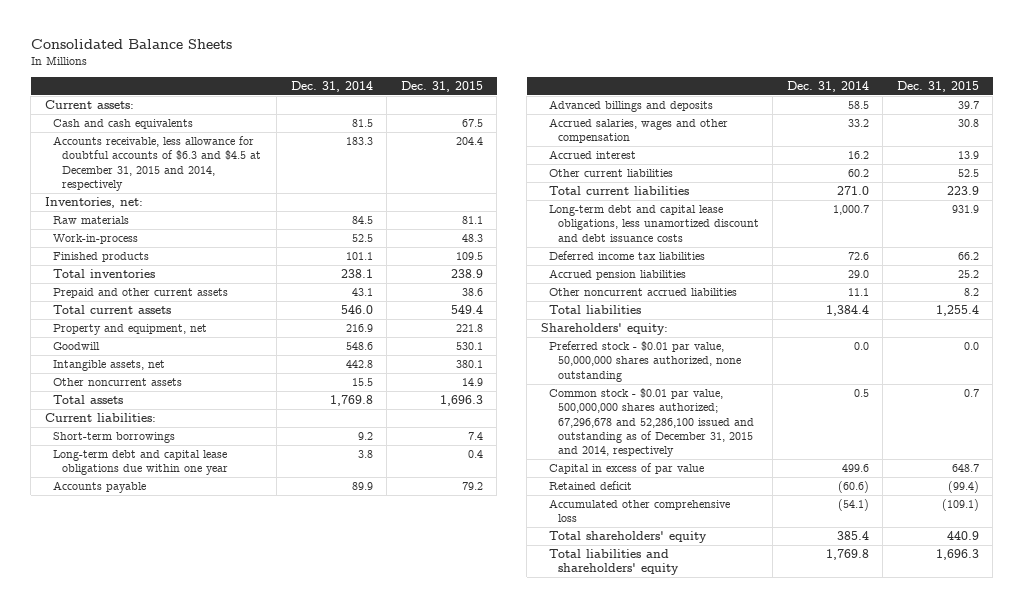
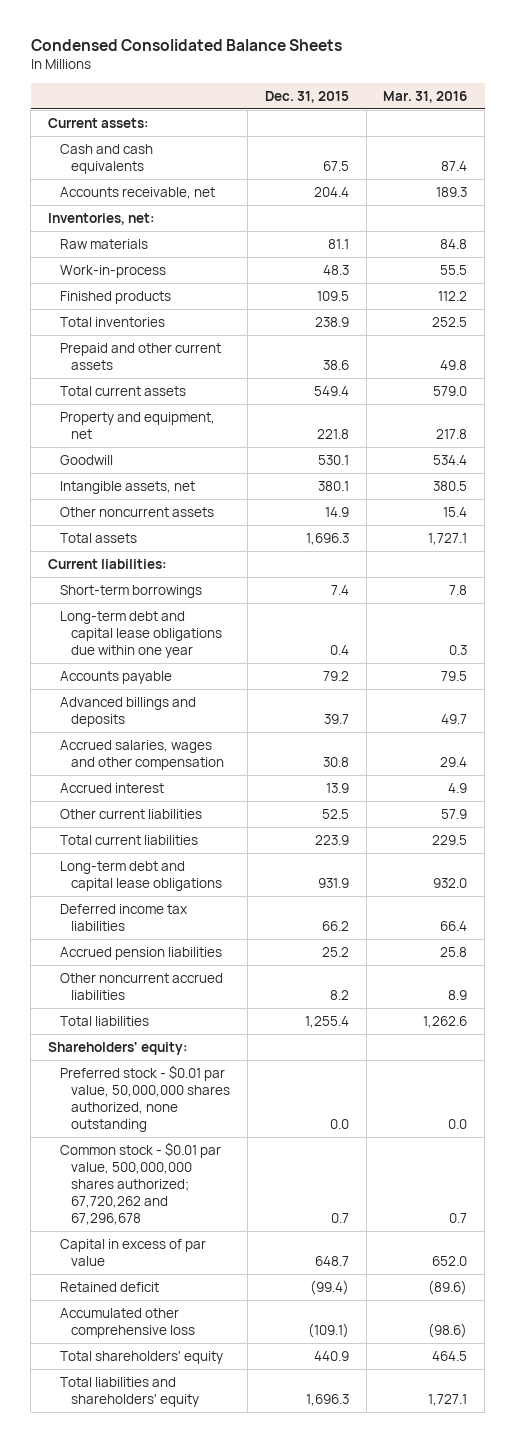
[30,38,232,49] Consolidated Balance Sheets -> [30,39,342,52] Condensed Consolidated Balance Sheets
[290,80,373,92] Dec. 31, 2014 -> none
none -> [383,90,468,103] Mar. 31, 2016
[53,136,261,191] Accounts receivable, less allowance for doubtful accounts of $6.3 and $4.5 at December 31, 2015 and 2014, respectively -> [59,186,215,199] Accounts receivable, net
[549,205,759,242] Long-term debt and capital lease obligations, less unamortized discount and debt issuance costs -> [59,860,223,891] Long-term debt and capital lease obligations
[549,388,754,458] Common stock - $0.01 par value, 500,000,000 shares authorized; 67,296,678 and 52,286,100 issued and outstanding as of December 31, 2015 and 2014, respectively -> [59,1141,221,1225] Common stock - $0.01 par value, 500,000,000 shares authorized; 67,720,262 and 67,296,678

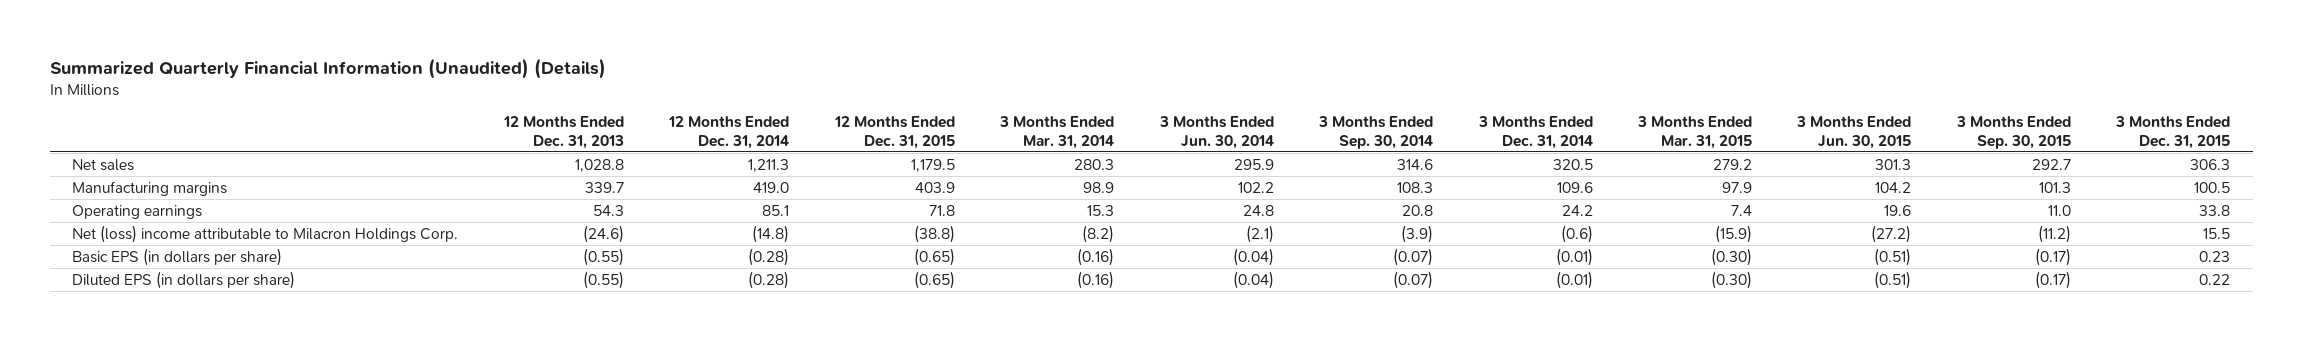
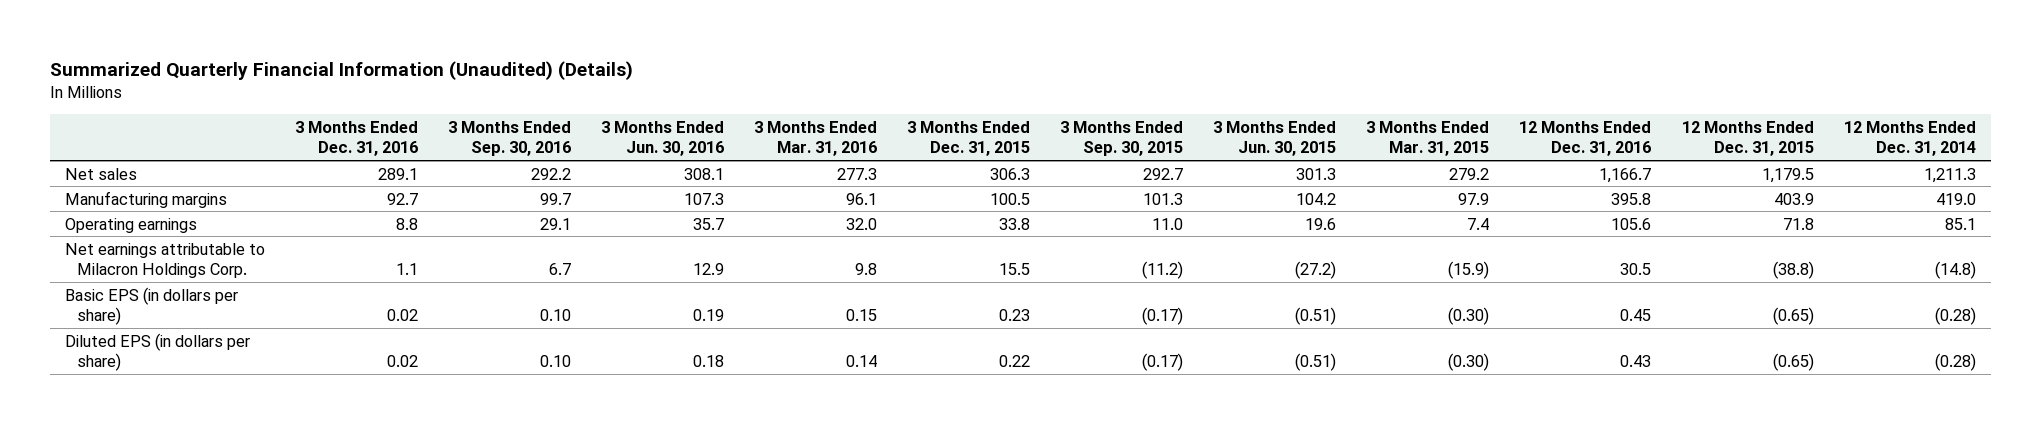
[502,116,624,149] 12 Months Ended Dec. 31, 2013 -> none
[999,116,1115,149] 3 Months Ended Mar. 31, 2014 -> none
[1158,116,1274,149] 3 Months Ended Jun. 30, 2014 -> none
[1318,116,1434,149] 3 Months Ended Sep. 30, 2014 -> none
[1477,116,1593,149] 3 Months Ended Dec. 31, 2014 -> none
none -> [295,120,419,157] 3 Months Ended Dec. 31, 2016
none -> [448,120,572,157] 3 Months Ended Sep. 30, 2016
none -> [601,120,725,157] 3 Months Ended Jun. 30, 2016
none -> [754,120,878,157] 3 Months Ended Mar. 31, 2016
none -> [1519,120,1652,157] 12 Months Ended Dec. 31, 2016
[72,224,459,243] Net (loss) income attributable to Milacron Holdings Corp. -> [65,242,266,278] Net earnings attributable to Milacron Holdings Corp.

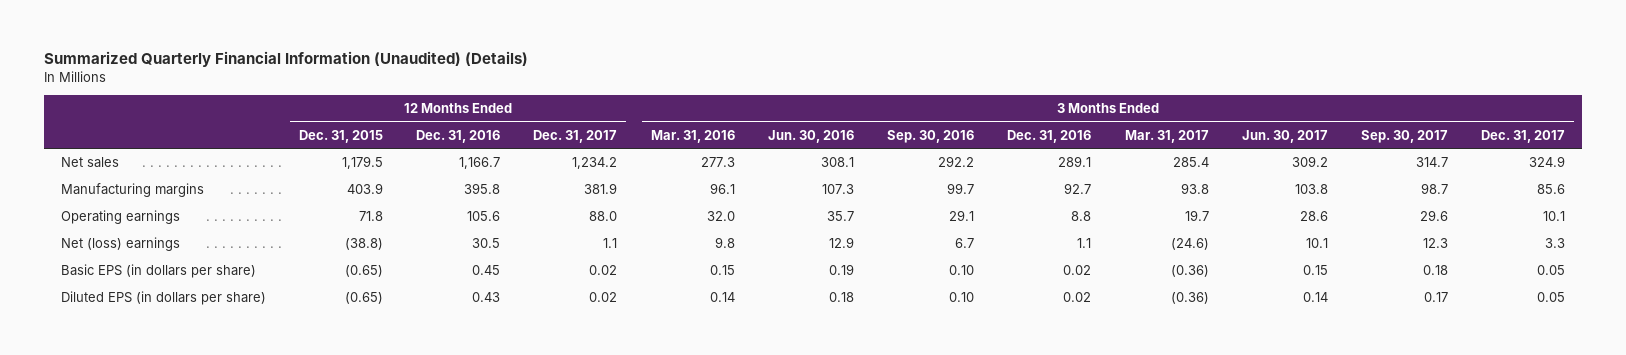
[907,120,1031,157] 3 Months Ended Dec. 31, 2015 -> none
[1060,120,1184,157] 3 Months Ended Sep. 30, 2015 -> none
[1213,120,1337,157] 3 Months Ended Jun. 30, 2015 -> none
[1366,120,1490,157] 3 Months Ended Mar. 31, 2015 -> none
[1843,120,1976,157] 12 Months Ended Dec. 31, 2014 -> none
none -> [533,129,618,143] Dec. 31, 2017
none -> [1124,129,1209,143] Mar. 31, 2017
none -> [1241,129,1328,143] Jun. 30, 2017
none -> [1361,129,1449,143] Sep. 30, 2017
none -> [1481,129,1566,143] Dec. 31, 2017
[65,242,266,278] Net earnings attributable to Milacron Holdings Corp. -> [60,237,180,252] Net (loss) earnings

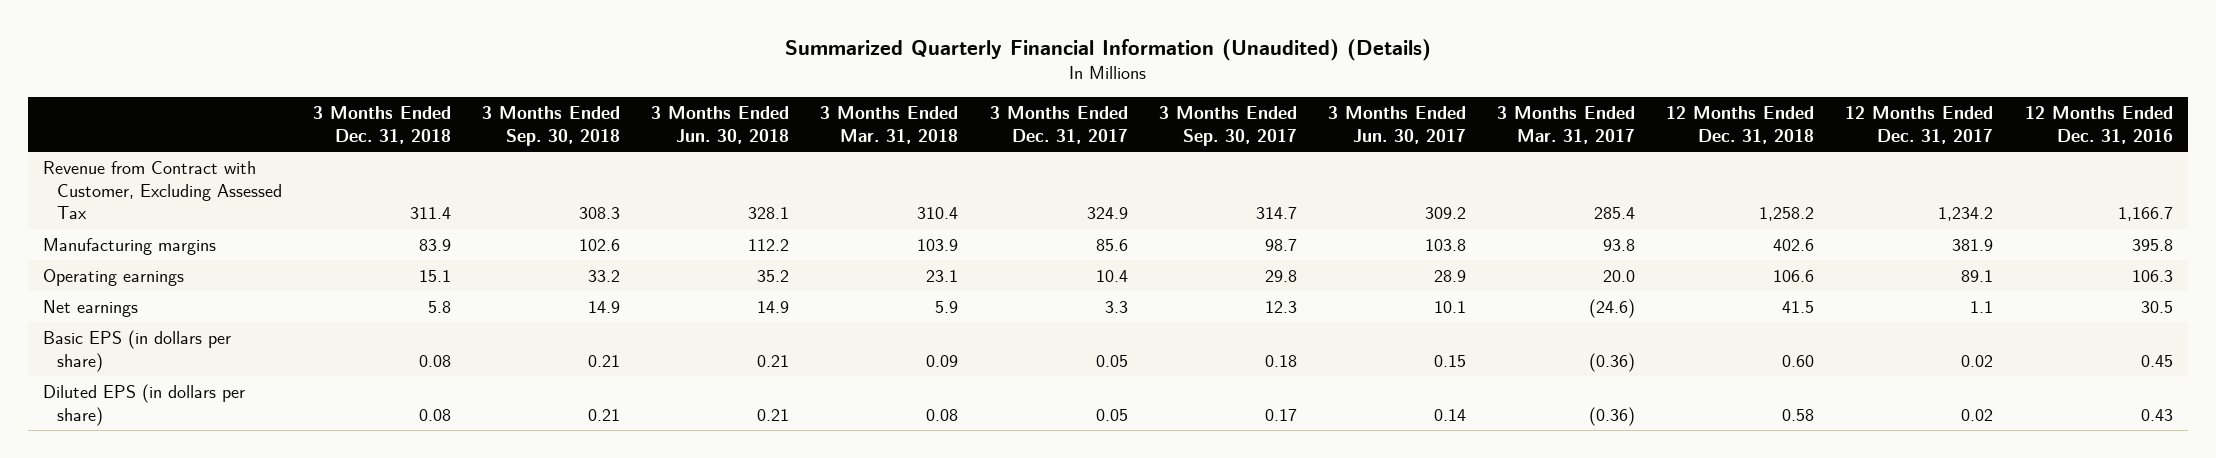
[298,129,383,143] Dec. 31, 2015 -> none
[650,129,735,143] Mar. 31, 2016 -> none
[767,129,854,143] Jun. 30, 2016 -> none
[887,129,975,143] Sep. 30, 2016 -> none
[1007,129,1092,143] Dec. 31, 2016 -> none
none -> [312,105,451,144] 3 Months Ended Dec. 31, 2018
none -> [482,105,621,146] 3 Months Ended Sep. 30, 2018
none -> [651,105,790,144] 3 Months Ended Jun. 30, 2018
none -> [820,105,959,144] 3 Months Ended Mar. 31, 2018
none -> [1666,105,1815,144] 12 Months Ended Dec. 31, 2018
[60,157,119,169] Net sales -> [43,160,282,220] Revenue from Contract with Customer, Excluding Assessed Tax
[467,211,501,222] 105.6 -> [2131,269,2173,282] 106.3
[589,211,618,222] 88.0 -> [1961,269,1994,282] 89.1
[1184,210,1209,222] 19.7 -> [1603,269,1636,282] 20.0
[1299,211,1328,222] 28.6 -> [1433,269,1466,282] 28.9
[1420,210,1449,222] 29.6 -> [1264,269,1297,282] 29.8
[1543,211,1566,222] 10.1 -> [1095,269,1128,282] 10.4
[60,237,180,252] Net (loss) earnings -> [43,299,139,317] Net earnings

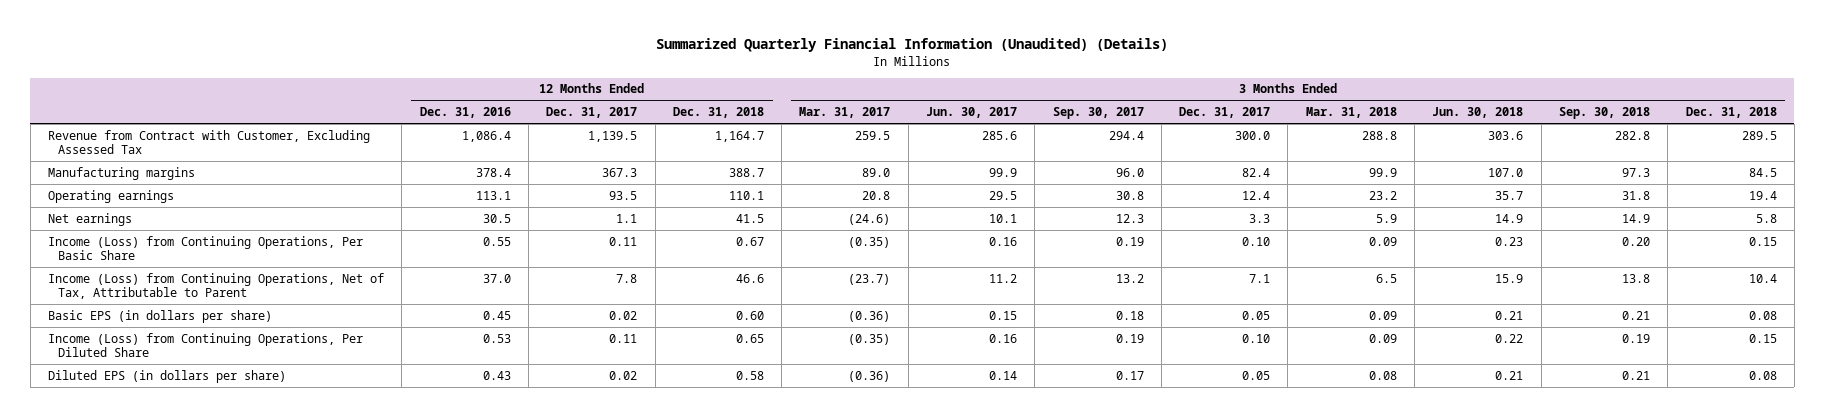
[409,207,451,220] 311.4 -> [1741,130,1777,140] 289.5
[579,207,621,220] 308.3 -> [1614,130,1650,140] 282.8
[748,207,790,220] 328.1 -> [1488,130,1524,140] 303.6
[917,207,959,220] 310.4 -> [1361,130,1397,140] 288.8
[1086,207,1128,220] 324.9 -> [1235,130,1271,140] 300.0
[1255,207,1297,220] 314.7 -> [1108,130,1144,140] 294.4
[1424,207,1466,220] 309.2 -> [982,130,1018,140] 285.6
[1594,207,1636,220] 285.4 -> [855,130,891,140] 259.5
[1759,207,1815,222] 1,258.2 -> [714,130,764,142] 1,164.7
[1938,207,1994,222] 1,234.2 -> [588,130,638,142] 1,139.5
[2117,207,2173,222] 1,166.7 -> [461,130,511,142] 1,086.4
[418,238,451,251] 83.9 -> [1748,167,1777,177] 84.5
[579,238,621,251] 102.6 -> [1621,167,1650,177] 97.3
[748,238,790,251] 112.2 -> [1488,167,1524,177] 107.0
[917,238,959,251] 103.9 -> [1368,167,1397,177] 99.9
[1095,238,1128,251] 85.6 -> [1242,167,1271,177] 82.4
[1264,238,1297,251] 98.7 -> [1115,167,1144,177] 96.0
[1424,238,1466,251] 103.8 -> [989,167,1018,177] 99.9
[1603,238,1636,251] 93.8 -> [862,167,891,177] 89.0
[1773,238,1815,251] 402.6 -> [728,167,764,177] 388.7
[1952,238,1994,251] 381.9 -> [602,167,638,177] 367.3
[2131,238,2173,251] 395.8 -> [475,167,511,177] 378.4
[418,269,451,282] 15.1 -> [1748,190,1777,200] 19.4
[588,269,621,282] 33.2 -> [1621,190,1650,200] 31.8
[757,269,790,282] 35.2 -> [1495,190,1524,200] 35.7
[926,269,959,282] 23.1 -> [1368,190,1397,200] 23.2
[1095,269,1128,282] 10.4 -> [1242,190,1271,200] 12.4
[1264,269,1297,282] 29.8 -> [1115,190,1144,200] 30.8
[1433,269,1466,282] 28.9 -> [989,190,1018,200] 29.5
[1603,269,1636,282] 20.0 -> [862,190,891,200] 20.8
[1773,269,1815,282] 106.6 -> [728,190,764,200] 110.1
[1961,269,1994,282] 89.1 -> [609,190,638,200] 93.5
[2131,269,2173,282] 106.3 -> [475,190,511,200] 113.1
none -> [48,235,364,261] Income (Loss) from Continuing Operations, Per Basic Share
none -> [48,272,385,300] Income (Loss) from Continuing Operations, Net of Tax, Attributable to Parent
none -> [48,332,364,358] Income (Loss) from Continuing Operations, Per Diluted Share

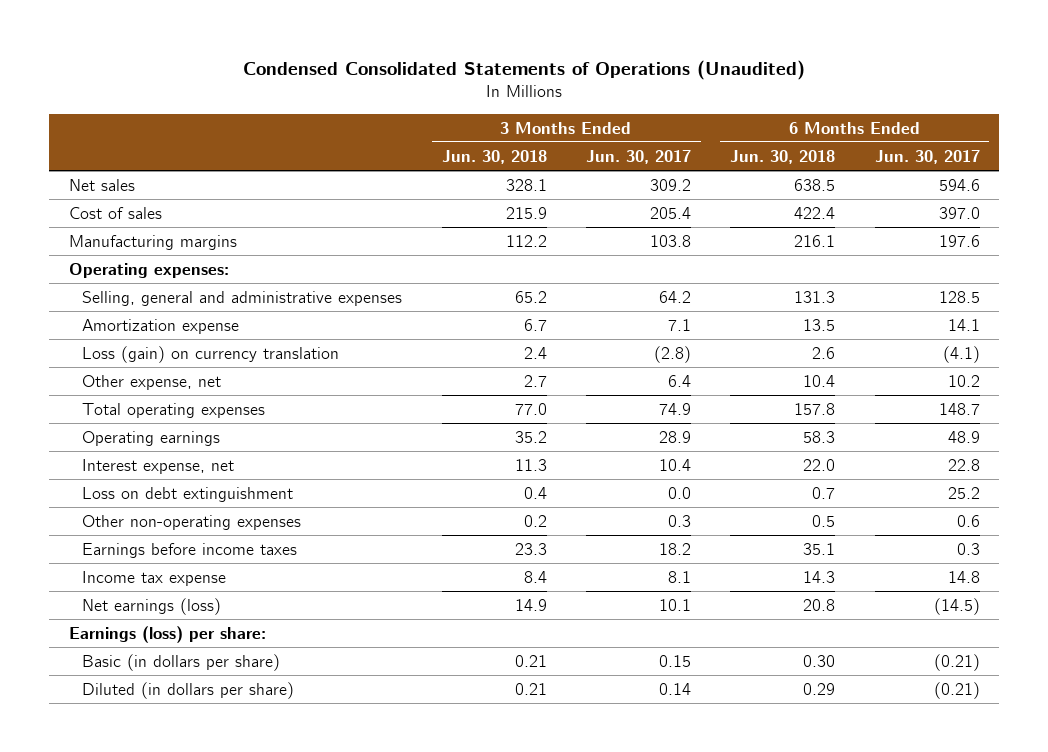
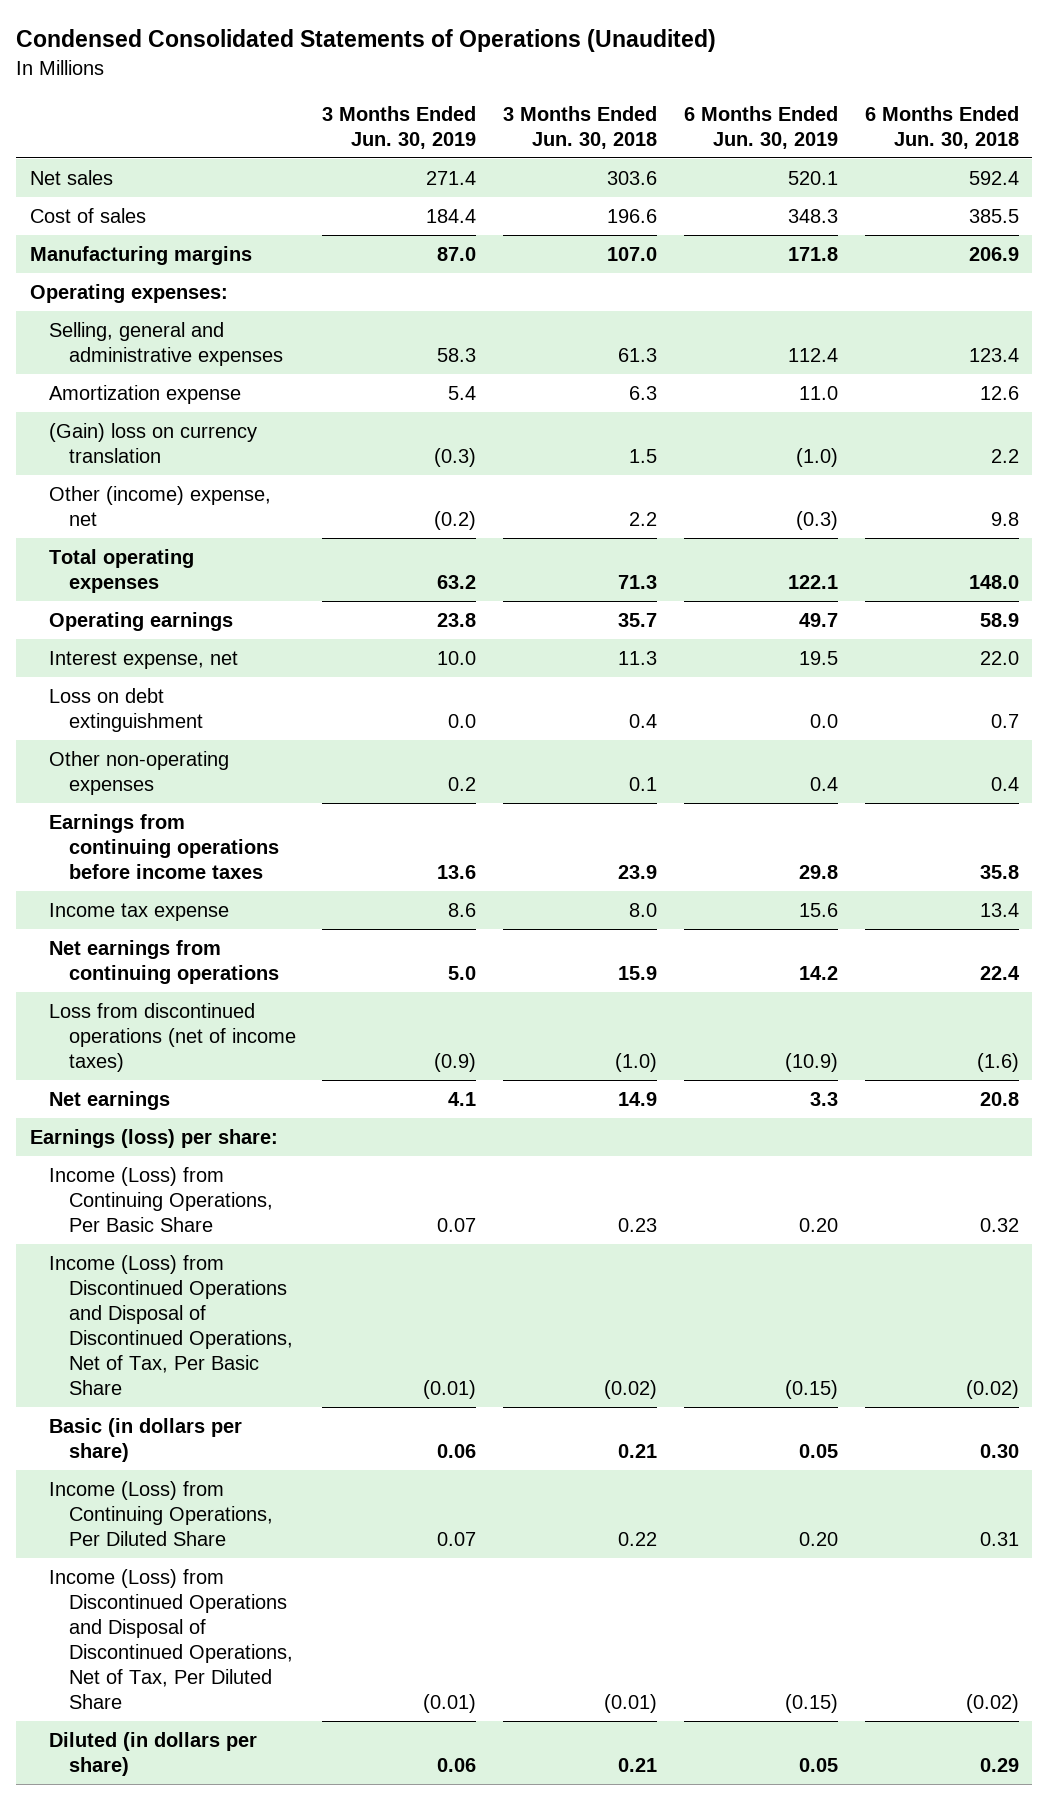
[585,149,691,164] Jun. 30, 2017 -> none
[874,149,980,164] Jun. 30, 2017 -> none
none -> [322,105,477,149] 3 Months Ended Jun. 30, 2019
none -> [683,105,838,149] 6 Months Ended Jun. 30, 2019
[505,178,547,191] 328.1 -> [607,170,658,185] 303.6
[794,178,836,191] 638.5 -> [968,170,1019,185] 592.4
[505,206,547,219] 215.9 -> [607,208,658,223] 196.6
[794,206,836,219] 422.4 -> [968,208,1019,223] 385.5
[505,234,547,247] 112.2 -> [607,246,658,261] 107.0
[794,234,836,247] 216.1 -> [968,246,1019,261] 206.9
[514,290,547,303] 65.2 -> [618,347,658,362] 61.3
[794,290,836,303] 131.3 -> [968,347,1019,362] 123.4
[523,318,547,331] 6.7 -> [629,385,658,400] 6.3
[803,318,836,331] 13.5 -> [979,385,1019,400] 12.6
[82,345,340,363] Loss (gain) on currency translation -> [49,422,258,463] (Gain) loss on currency translation
[523,346,547,359] 2.4 -> [629,448,658,463] 1.5
[812,346,836,359] 2.6 -> [990,448,1019,463] 2.2
[82,374,222,390] Other expense, net -> [49,485,272,526] Other (income) expense, net
[523,374,547,387] 2.7 -> [629,511,658,526] 2.2
[803,374,836,387] 10.4 -> [990,511,1019,526] 9.8
[514,402,547,415] 77.0 -> [618,574,658,589] 71.3
[794,402,836,415] 157.8 -> [968,574,1019,589] 148.0
[514,430,547,443] 35.2 -> [618,612,658,627] 35.7
[803,430,836,443] 58.3 -> [979,612,1019,627] 58.9
[523,514,547,527] 0.2 -> [629,776,658,791] 0.1
[812,514,836,527] 0.5 -> [990,776,1019,791] 0.4
[82,542,298,558] Earnings before income taxes -> [49,813,279,879] Earnings from continuing operations before income taxes
[514,542,547,555] 23.3 -> [618,864,658,879] 23.9
[803,542,836,555] 35.1 -> [979,864,1019,879] 35.8
[523,570,547,583] 8.4 -> [629,902,658,917] 8.0
[803,570,836,583] 14.3 -> [979,902,1019,917] 13.4
none -> [49,939,279,984] Net earnings from continuing operations
none -> [49,1002,296,1072] Loss from discontinued operations (net of income taxes)
[82,597,222,615] Net earnings (loss) -> [49,1090,171,1110] Net earnings
none -> [49,1166,273,1232] Income (Loss) from Continuing Operations, Per Basic Share
none -> [49,1254,293,1395] Income (Loss) from Discontinued Operations and Disposal of Discontinued Operations, Net of Tax, Per Basic Share
none -> [49,1480,273,1546] Income (Loss) from Continuing Operations, Per Diluted Share
none -> [49,1568,293,1709] Income (Loss) from Discontinued Operations and Disposal of Discontinued Operations, Net of Tax, Per Diluted Share

